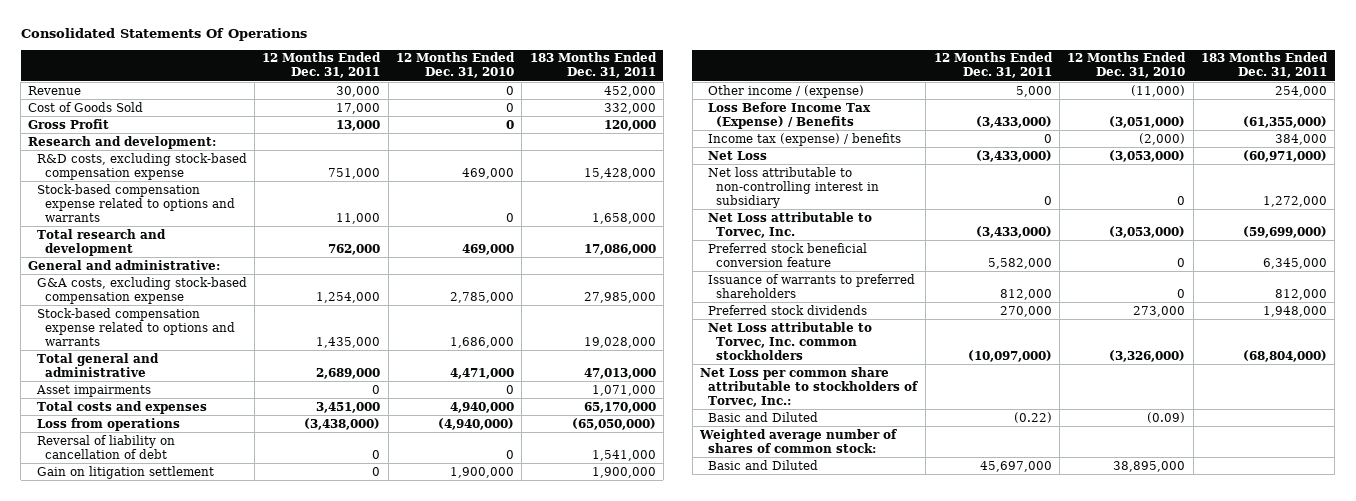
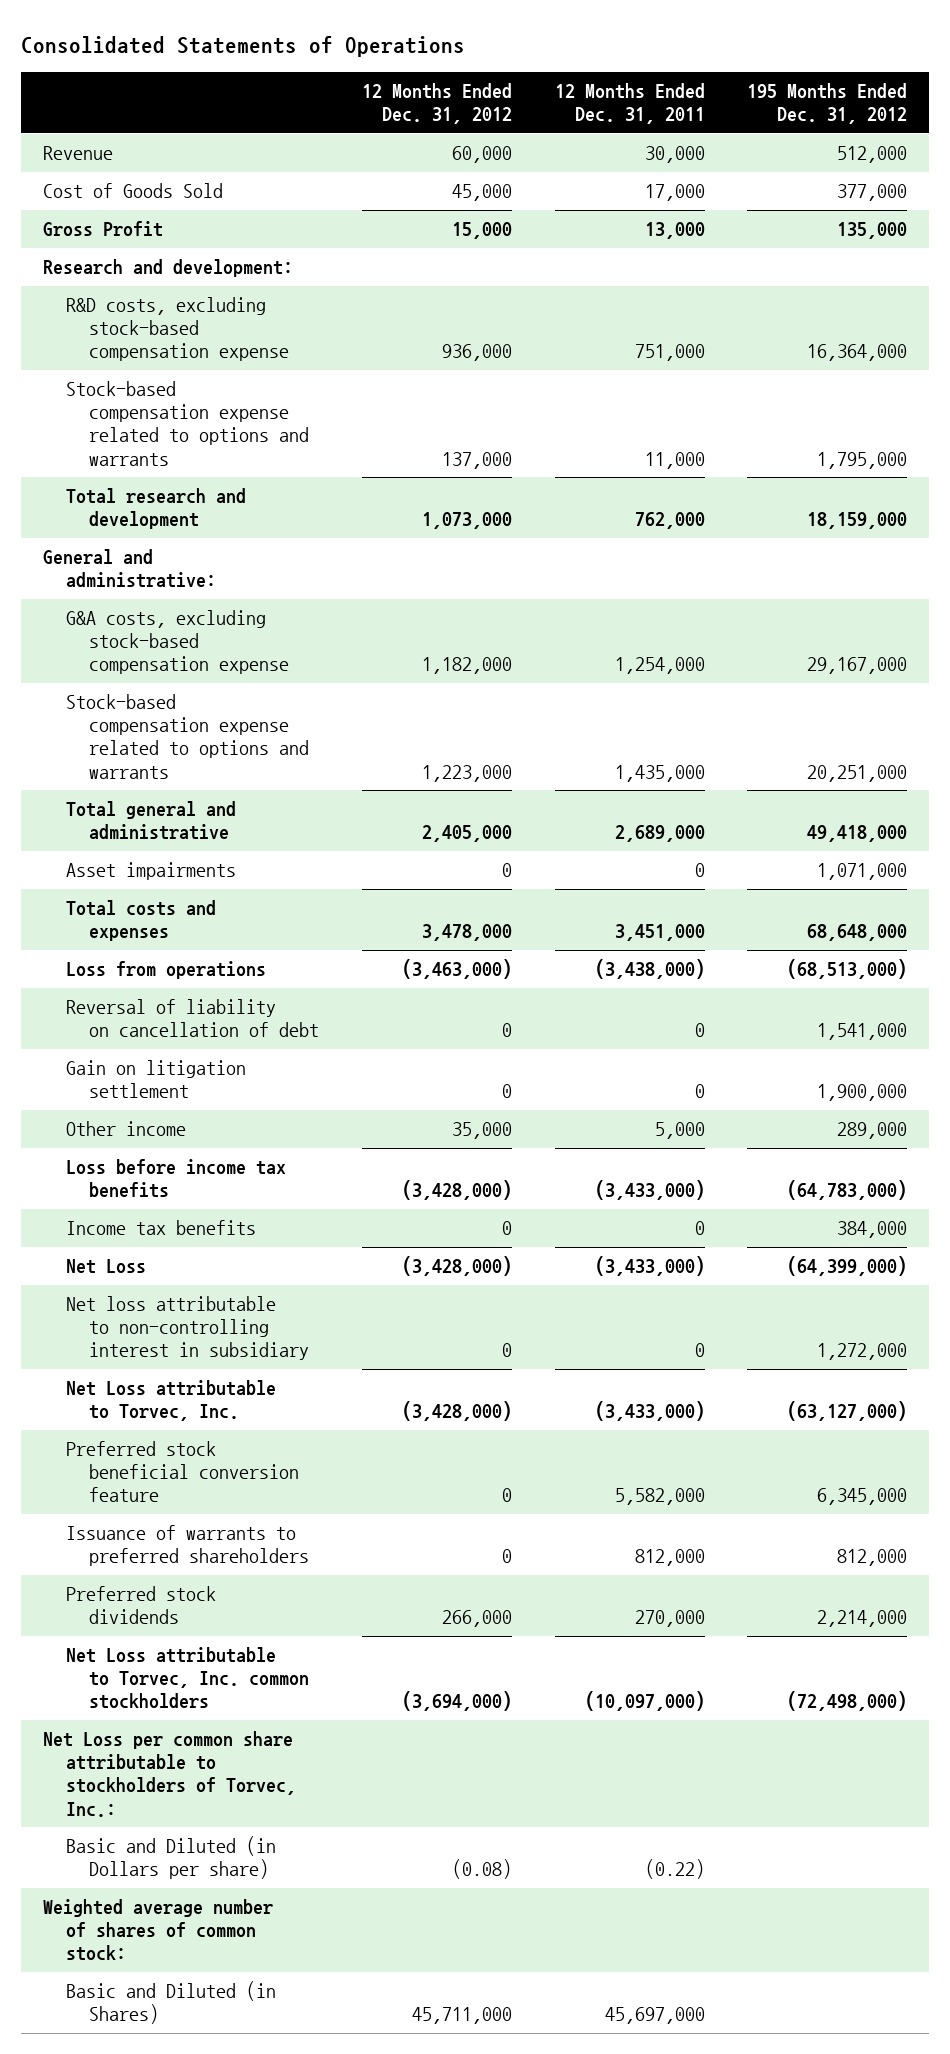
[20,28,307,42] Consolidated Statements Of Operations -> [21,35,466,57] Consolidated Statements of Operations
[395,52,515,79] 12 Months Ended Dec. 31, 2010 -> none
[529,52,657,79] 183 Months Ended Dec. 31, 2011 -> none
none -> [361,82,512,125] 12 Months Ended Dec. 31, 2012
none -> [747,82,908,125] 195 Months Ended Dec. 31, 2012
[708,84,865,98] Other income / (expense) -> [66,1121,187,1137] Other income
[708,101,872,129] Loss Before Income Tax (Expense) / Benefits -> [66,1159,287,1199] Loss before income tax benefits
[708,132,902,146] Income tax (expense) / benefits -> [66,1220,257,1236] Income tax benefits
[708,411,819,422] Basic and Diluted -> [66,1836,277,1880] Basic and Diluted (in Dollars per share)
[708,459,819,470] Basic and Diluted -> [66,1981,277,2025] Basic and Diluted (in Shares)

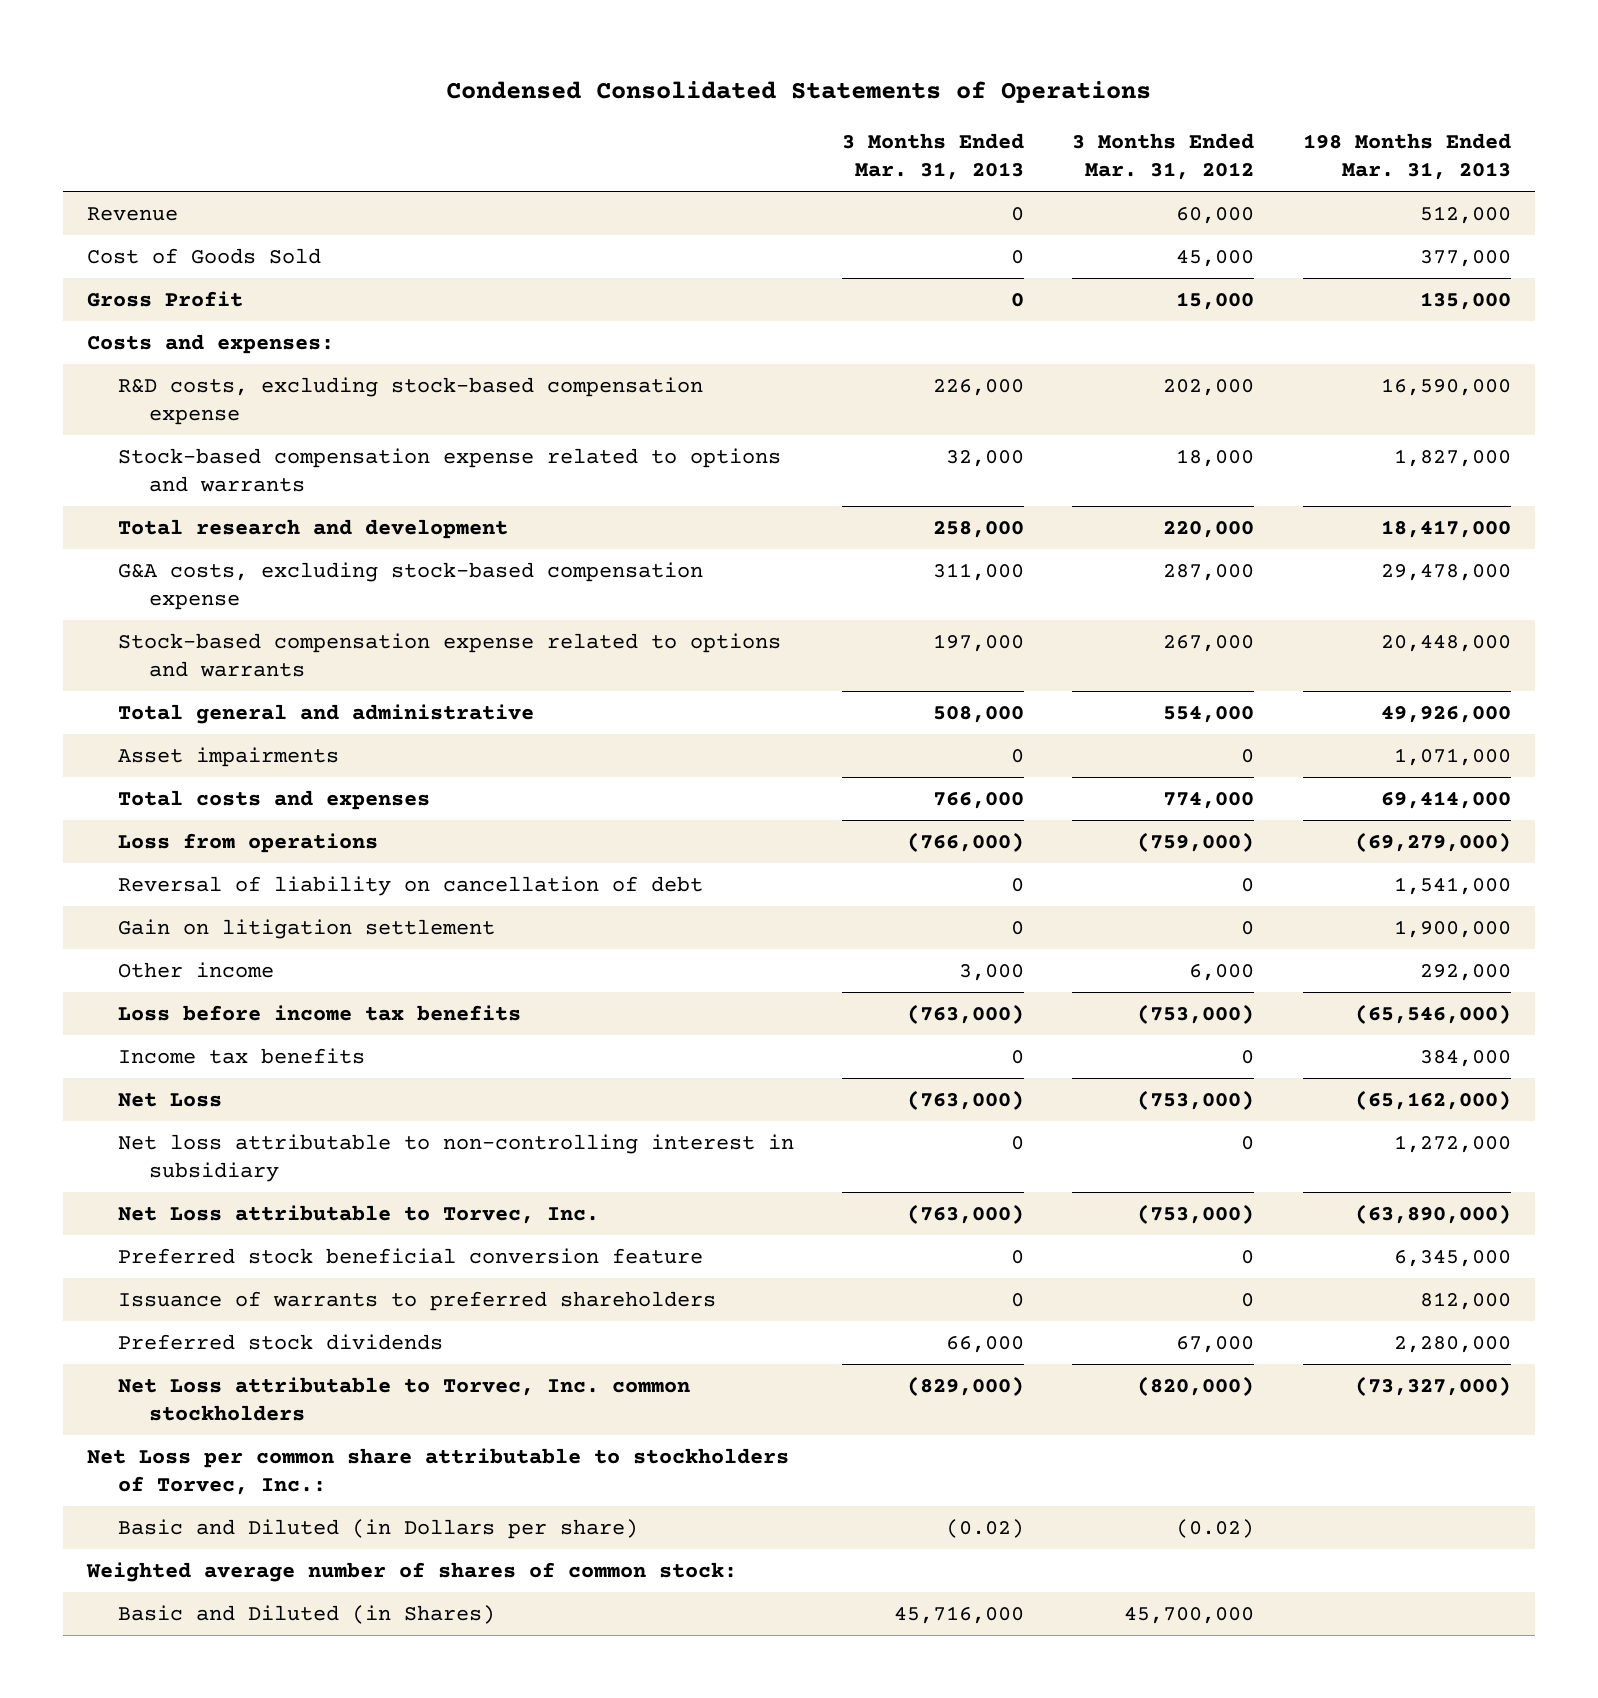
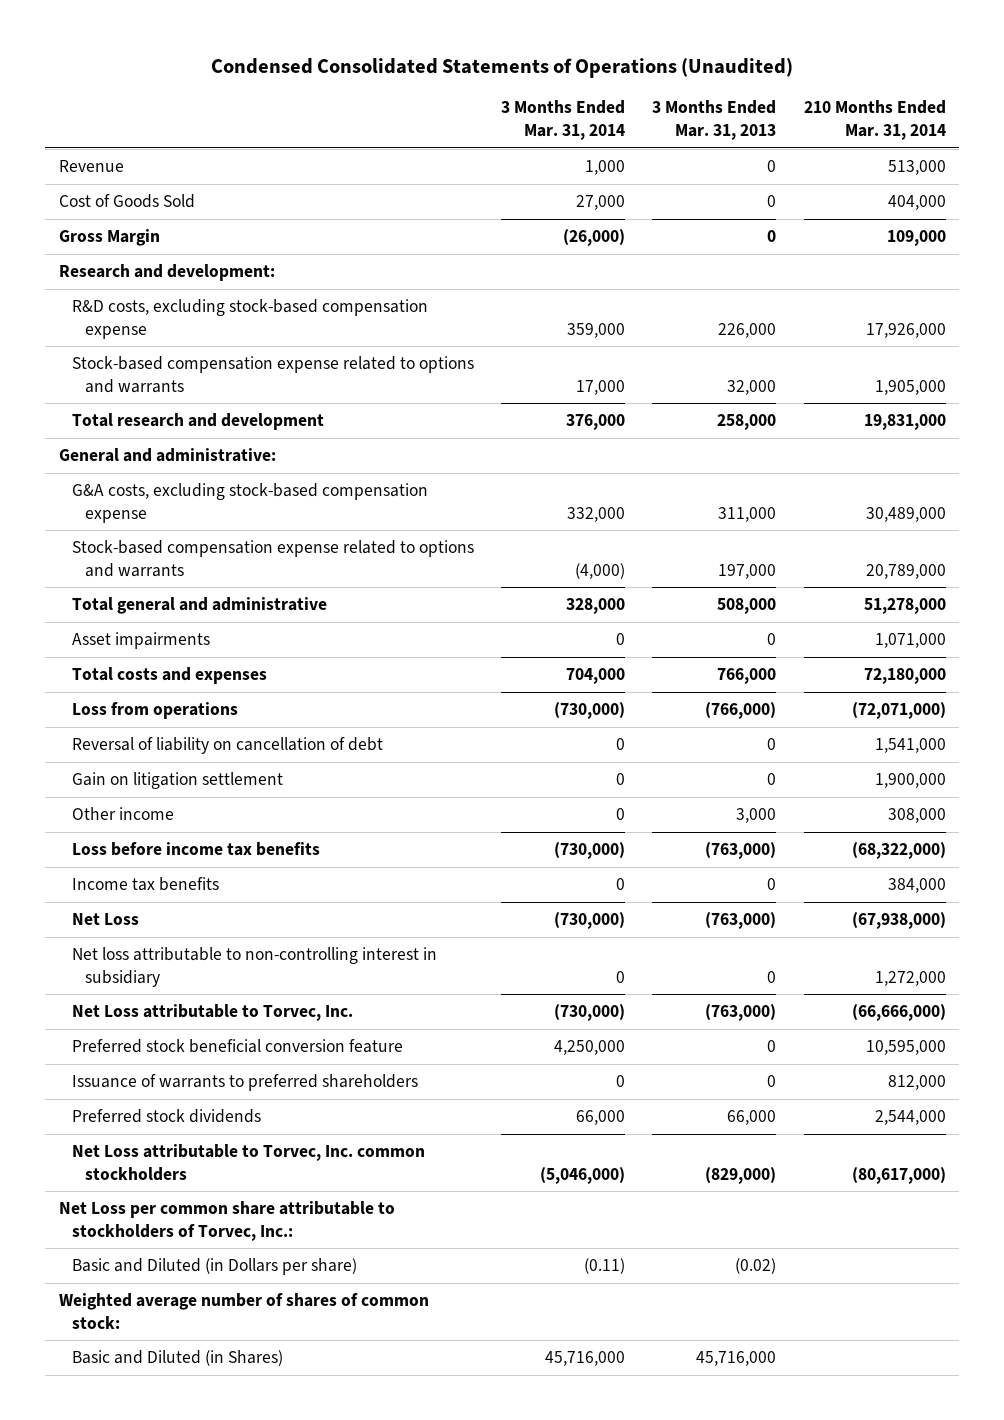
[446,80,1152,103] Condensed Consolidated Statements of Operations -> [211,57,794,78] Condensed Consolidated Statements of Operations (Unaudited)
[1072,133,1255,181] 3 Months Ended Mar. 31, 2012 -> none
[1302,133,1511,181] 198 Months Ended Mar. 31, 2013 -> none
none -> [501,100,626,140] 3 Months Ended Mar. 31, 2014
none -> [803,100,946,140] 210 Months Ended Mar. 31, 2014
[87,333,335,354] Costs and expenses: -> none
[87,290,244,307] Gross Profit -> [58,229,160,247] Gross Margin
none -> [58,264,275,282] Research and development:
none -> [58,448,276,463] General and administrative:

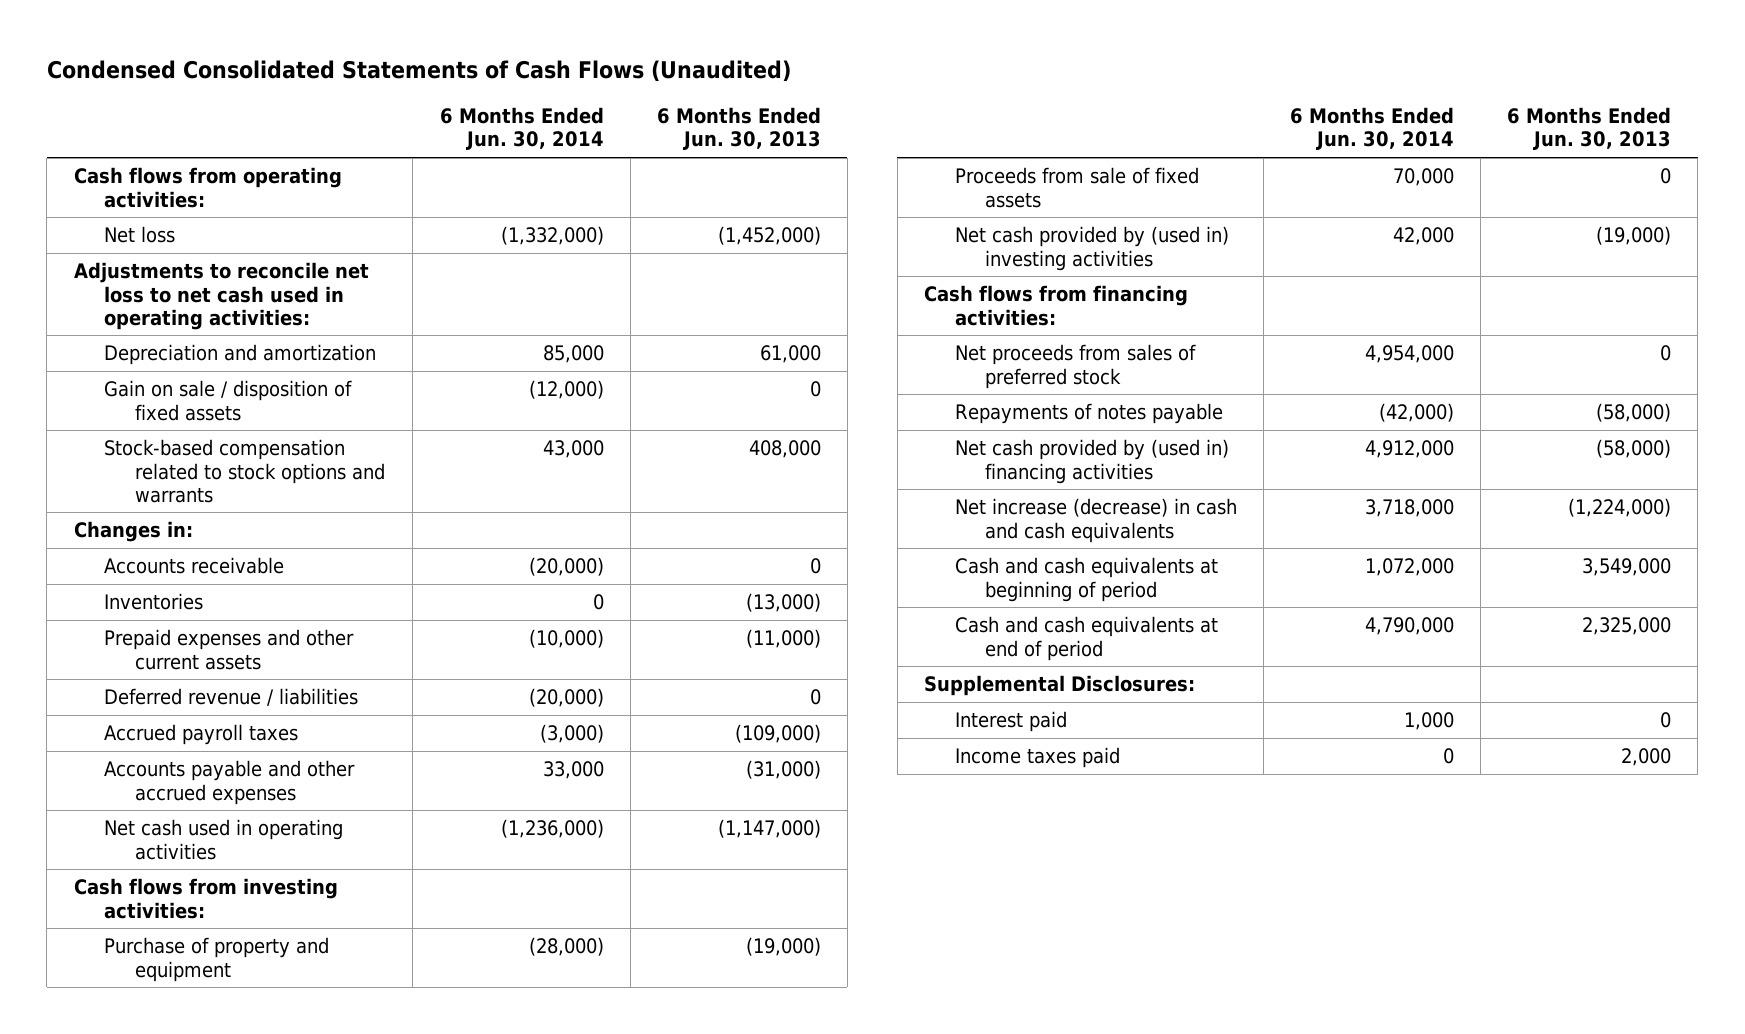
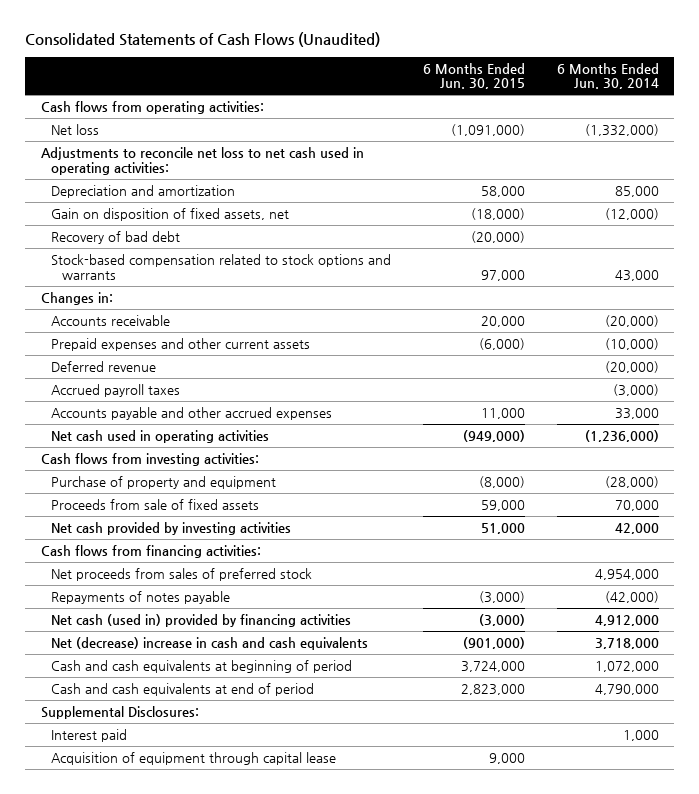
[46,59,791,82] Condensed Consolidated Statements of Cash Flows (Unaudited) -> [24,32,380,48] Consolidated Statements of Cash Flows (Unaudited)
[656,107,821,151] 6 Months Ended Jun. 30, 2013 -> none
none -> [422,62,525,90] 6 Months Ended Jun. 30, 2015
[104,380,353,421] Gain on sale / disposition of fixed assets -> [51,207,290,221] Gain on disposition of fixed assets, net
none -> [51,230,181,244] Recovery of bad debt
[104,593,204,611] Inventories -> none
[104,688,359,707] Deferred revenue / liabilities -> [51,360,157,372] Deferred revenue
[954,226,1229,271] Net cash provided by (used in) investing activities -> [51,521,292,535] Net cash provided by investing activities
[954,439,1229,484] Net cash provided by (used in) financing activities -> [51,613,352,627] Net cash (used in) provided by financing activities
[954,498,1237,543] Net increase (decrease) in cash and cash equivalents -> [51,636,369,650] Net (decrease) increase in cash and cash equivalents
[954,747,1120,769] Income taxes paid -> none
none -> [51,751,337,765] Acquisition of equipment through capital lease

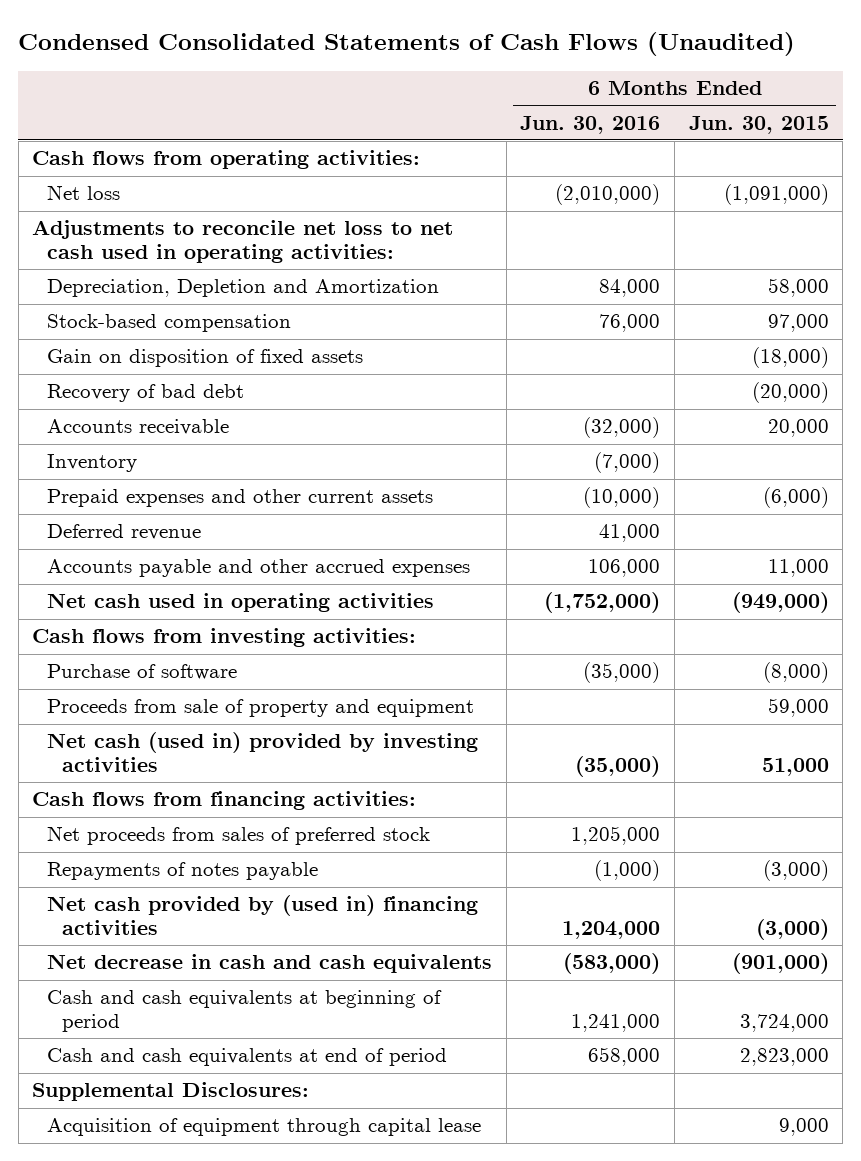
[24,32,380,48] Consolidated Statements of Cash Flows (Unaudited) -> [18,32,796,57] Condensed Consolidated Statements of Cash Flows (Unaudited)
[556,62,659,90] 6 Months Ended Jun. 30, 2014 -> none
none -> [520,115,661,134] Jun. 30, 2016
[51,184,236,198] Depreciation and amortization -> [46,279,439,298] Depreciation, Depletion and Amortization
none -> [46,314,291,333] Stock-based compensation
[51,207,290,221] Gain on disposition of fixed assets, net -> [46,349,363,368] Gain on disposition of fixed assets
[51,253,392,280] Stock-based compensation related to stock options and warrants -> none
[40,291,113,305] Changes in: -> none
none -> [46,454,137,473] Inventory
[51,383,181,397] Accrued payroll taxes -> none
[51,475,277,489] Purchase of property and equipment -> [46,664,237,681] Purchase of software
[51,498,260,510] Proceeds from sale of fixed assets -> [46,699,474,718] Proceeds from sale of property and equipment
[51,521,292,535] Net cash provided by investing activities -> [46,732,478,773] Net cash (used in) provided by investing activities
[51,613,352,627] Net cash (used in) provided by financing activities -> [46,895,478,936] Net cash provided by (used in) financing activities
[51,636,369,650] Net (decrease) increase in cash and cash equivalents -> [46,954,492,974] Net decrease in cash and cash equivalents
[51,728,128,742] Interest paid -> none

